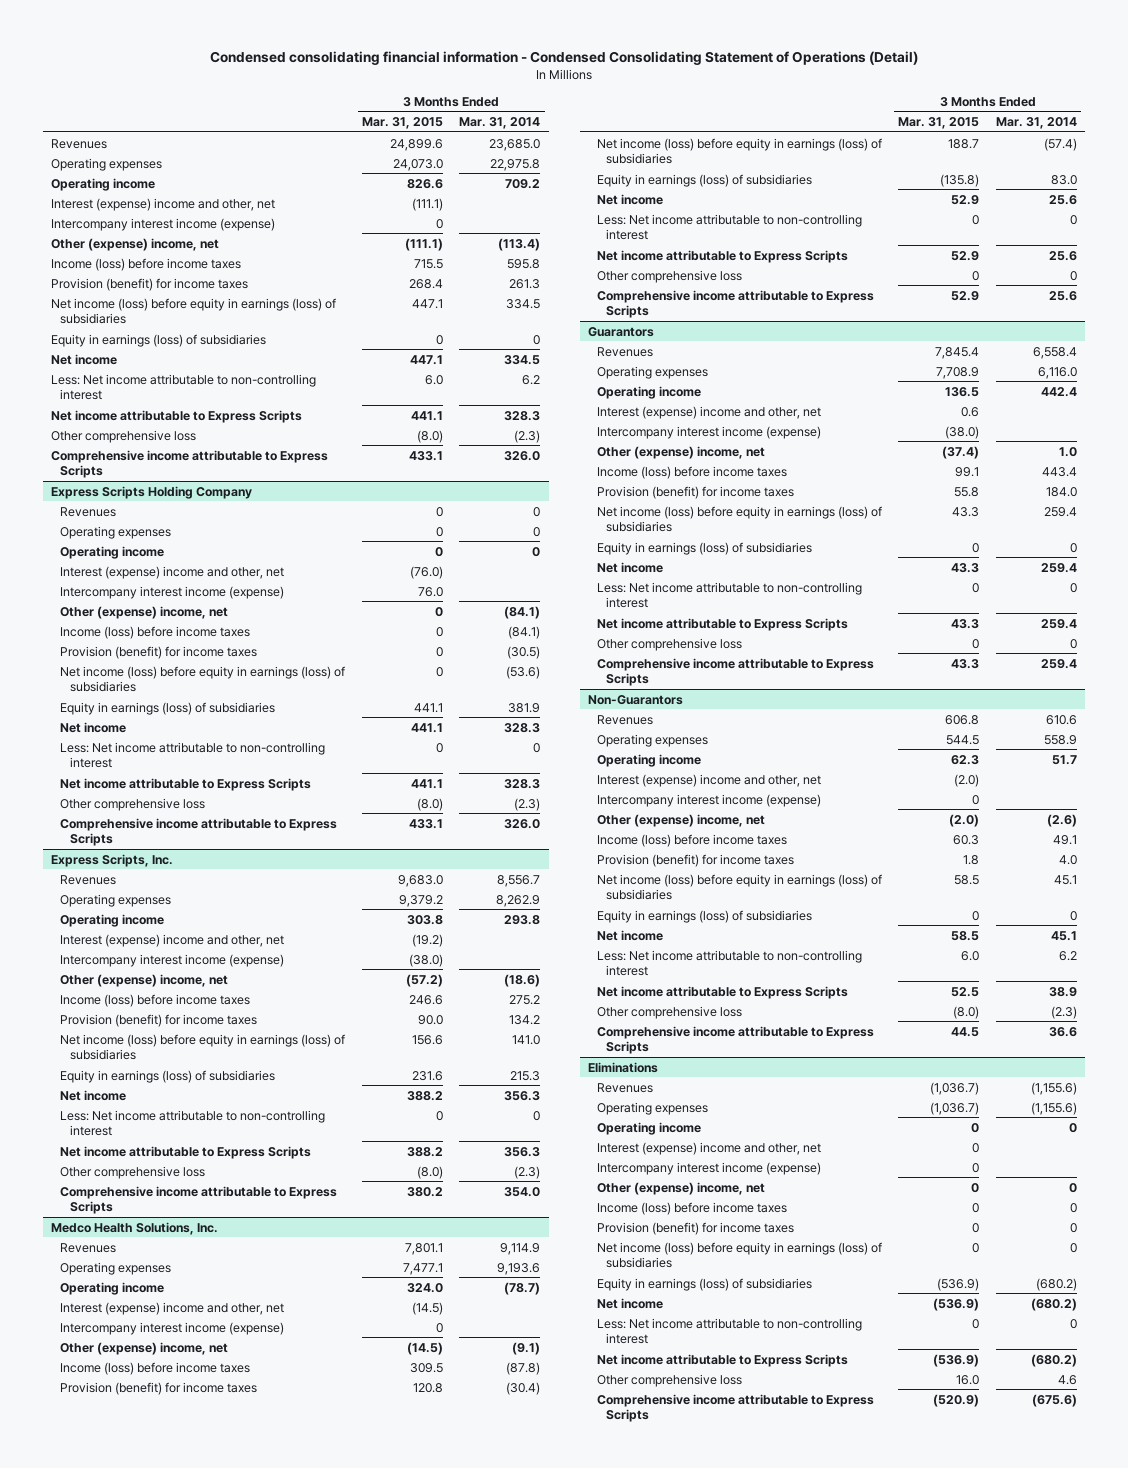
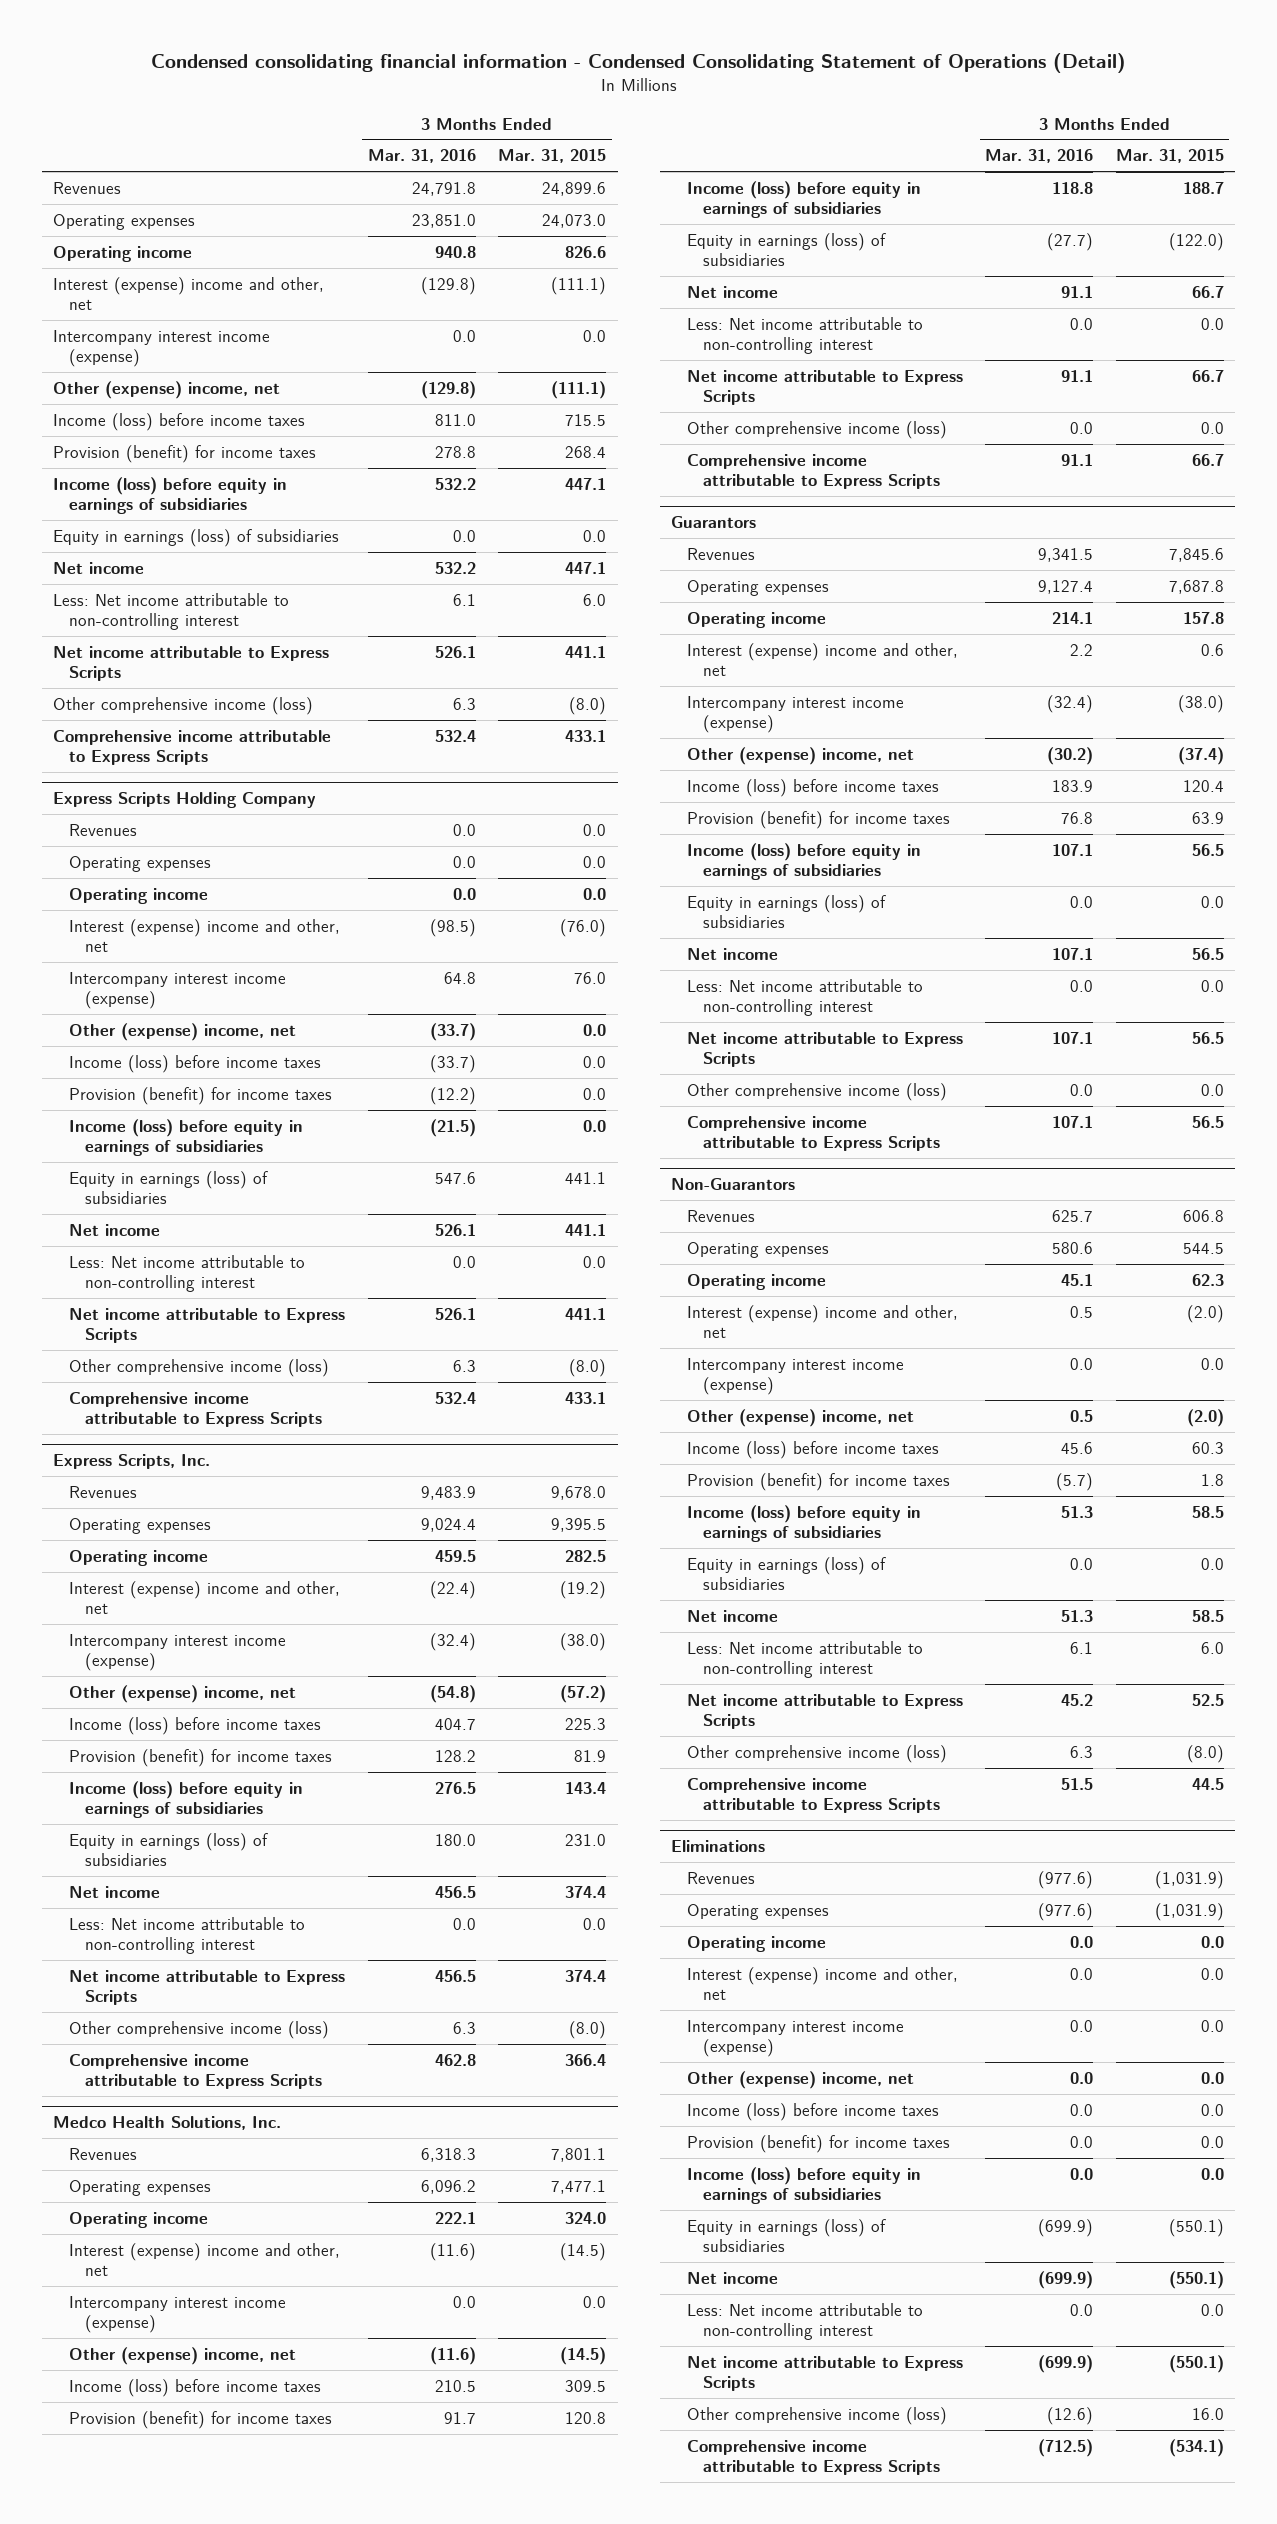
[459,117,541,130] Mar. 31, 2014 -> none
none -> [367,149,476,164] Mar. 31, 2016
[435,218,443,229] 0 -> [583,329,607,342] 0.0
[51,297,337,324] Net income (loss) before equity in earnings (loss) of subsidiaries -> [53,476,288,515] Income (loss) before equity in earnings of subsidiaries
[435,334,443,345] 0 -> [583,529,607,542] 0.0
[51,429,197,443] Other comprehensive loss -> [53,696,314,715] Other comprehensive income (loss)
[435,506,443,517] 0 -> [583,823,607,836] 0.0
[435,526,443,537] 0 -> [583,855,607,868] 0.0
[434,546,443,557] 0 -> [583,887,607,900] 0.0
[434,606,443,617] 0 -> [583,1023,607,1036] 0.0
[435,626,443,637] 0 -> [583,1055,607,1068] 0.0
[435,646,443,657] 0 -> [583,1087,607,1100] 0.0
[60,665,346,692] Net income (loss) before equity in earnings (loss) of subsidiaries -> [69,1118,304,1157] Income (loss) before equity in earnings of subsidiaries
[435,666,443,677] 0 -> [583,1119,607,1132] 0.0
[435,742,443,753] 0 -> [583,1255,607,1268] 0.0
[60,797,206,811] Other comprehensive loss -> [69,1358,330,1377] Other comprehensive income (loss)
[397,874,443,887] 9,683.0 -> [551,1485,607,1500] 9,678.0
[398,894,443,907] 9,379.2 -> [551,1517,607,1532] 9,395.5
[406,914,443,925] 303.8 -> [565,1549,607,1562] 282.5
[408,994,443,1005] 246.6 -> [565,1717,607,1730] 225.3
[417,1014,443,1025] 90.0 -> [574,1749,607,1762] 81.9
[60,1033,346,1060] Net income (loss) before equity in earnings (loss) of subsidiaries -> [69,1780,304,1819] Income (loss) before equity in earnings of subsidiaries
[411,1034,443,1045] 156.6 -> [565,1781,607,1794] 143.4
[411,1070,443,1081] 231.6 -> [565,1833,607,1846] 231.0
[406,1090,443,1101] 388.2 -> [565,1885,607,1898] 374.4
[435,1110,443,1121] 0 -> [583,1917,607,1930] 0.0
[406,1146,443,1157] 388.2 -> [565,1969,607,1982] 374.4
[60,1165,206,1179] Other comprehensive loss -> [69,2020,330,2039] Other comprehensive income (loss)
[406,1186,443,1197] 380.2 -> [565,2053,607,2066] 366.4
[435,1322,443,1333] 0 -> [583,2295,607,2308] 0.0
[596,137,882,164] Net income (loss) before equity in earnings (loss) of subsidiaries -> [686,180,921,219] Income (loss) before equity in earnings of subsidiaries
[940,173,980,187] (135.8) -> [1168,232,1224,251] (122.0)
[951,194,980,205] 52.9 -> [1191,285,1224,298] 66.7
[972,214,980,225] 0 -> [1200,317,1224,330] 0.0
[951,250,980,261] 52.9 -> [1191,369,1224,382] 66.7
[596,269,742,283] Other comprehensive loss -> [686,420,947,439] Other comprehensive income (loss)
[972,270,980,281] 0 -> [1200,421,1224,434] 0.0
[951,290,980,301] 52.9 -> [1191,453,1224,466] 66.7
[935,346,980,359] 7,845.4 -> [1168,547,1224,562] 7,845.6
[936,366,980,379] 7,708.9 -> [1168,579,1224,594] 7,687.8
[945,386,980,397] 136.5 -> [1182,611,1224,624] 157.8
[955,466,980,477] 99.1 -> [1182,779,1224,792] 120.4
[954,486,980,497] 55.8 -> [1191,811,1224,824] 63.9
[596,505,882,532] Net income (loss) before equity in earnings (loss) of subsidiaries -> [686,842,921,881] Income (loss) before equity in earnings of subsidiaries
[952,506,980,517] 43.3 -> [1191,843,1224,856] 56.5
[972,542,980,553] 0 -> [1200,895,1224,908] 0.0
[951,562,980,573] 43.3 -> [1191,947,1224,960] 56.5
[972,582,980,593] 0 -> [1200,979,1224,992] 0.0
[951,618,980,629] 43.3 -> [1191,1031,1224,1044] 56.5
[596,637,742,651] Other comprehensive loss -> [686,1082,947,1101] Other comprehensive income (loss)
[972,638,980,649] 0 -> [1200,1083,1224,1096] 0.0
[951,658,980,669] 43.3 -> [1191,1115,1224,1128] 56.5
[972,794,980,805] 0 -> [1200,1357,1224,1370] 0.0
[596,873,882,900] Net income (loss) before equity in earnings (loss) of subsidiaries -> [686,1504,921,1543] Income (loss) before equity in earnings of subsidiaries
[972,910,980,921] 0 -> [1200,1557,1224,1570] 0.0
[596,1005,742,1019] Other comprehensive loss -> [686,1744,947,1763] Other comprehensive income (loss)
[930,1081,980,1095] (1,036.7) -> [1154,1870,1224,1889] (1,031.9)
[930,1101,980,1115] (1,036.7) -> [1154,1902,1224,1921] (1,031.9)
[971,1122,980,1133] 0 -> [1200,1935,1224,1948] 0.0
[972,1142,980,1153] 0 -> [1200,1967,1224,1980] 0.0
[972,1162,980,1173] 0 -> [1200,2019,1224,2032] 0.0
[971,1182,980,1193] 0 -> [1200,2071,1224,2084] 0.0
[972,1202,980,1213] 0 -> [1200,2103,1224,2116] 0.0
[972,1222,980,1233] 0 -> [1200,2135,1224,2148] 0.0
[596,1241,882,1268] Net income (loss) before equity in earnings (loss) of subsidiaries -> [686,2166,921,2205] Income (loss) before equity in earnings of subsidiaries
[972,1242,980,1253] 0 -> [1200,2167,1224,2180] 0.0
[937,1277,980,1291] (536.9) -> [1168,2218,1224,2237] (550.1)
[933,1297,980,1311] (536.9) -> [1168,2270,1224,2289] (550.1)
[972,1318,980,1329] 0 -> [1200,2303,1224,2316] 0.0
[933,1353,980,1367] (536.9) -> [1168,2354,1224,2373] (550.1)
[596,1373,742,1387] Other comprehensive loss -> [686,2406,947,2425] Other comprehensive income (loss)
[933,1393,980,1407] (520.9) -> [1168,2438,1224,2457] (534.1)

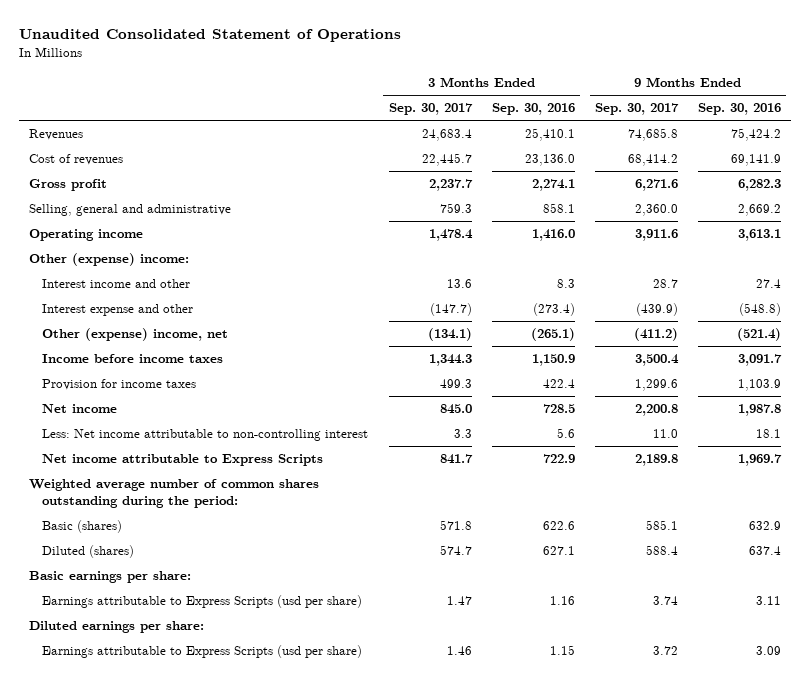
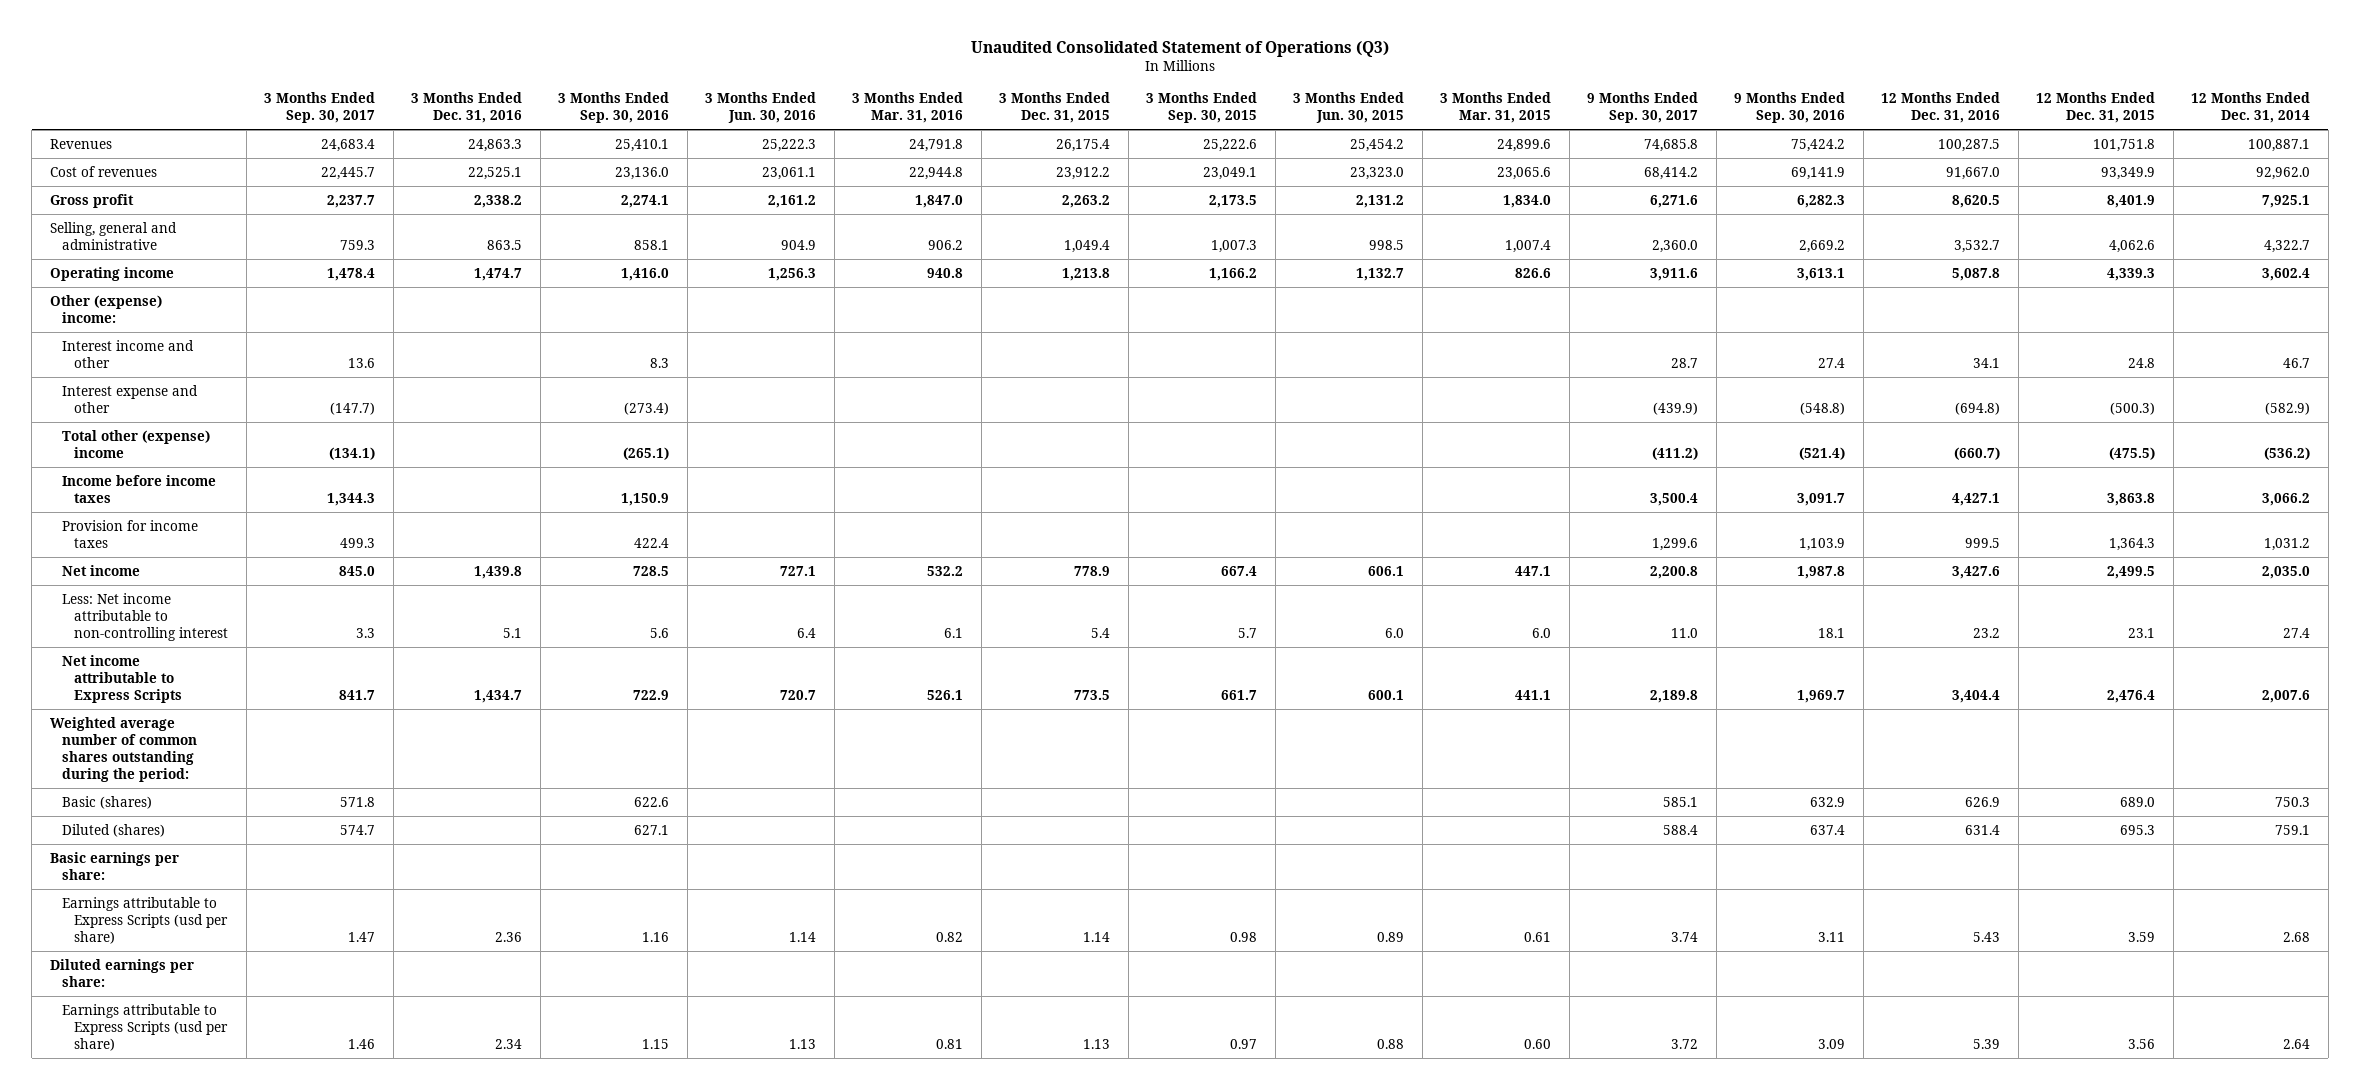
[18,28,401,42] Unaudited Consolidated Statement of Operations -> [970,40,1389,57] Unaudited Consolidated Statement of Operations (Q3)
none -> [411,92,523,124] 3 Months Ended Dec. 31, 2016
none -> [705,92,817,124] 3 Months Ended Jun. 30, 2016
none -> [852,92,964,124] 3 Months Ended Mar. 31, 2016
none -> [999,92,1111,124] 3 Months Ended Dec. 31, 2015
none -> [1146,92,1258,124] 3 Months Ended Sep. 30, 2015
none -> [1293,92,1405,124] 3 Months Ended Jun. 30, 2015
none -> [1440,92,1552,124] 3 Months Ended Mar. 31, 2015
none -> [1881,92,2001,124] 12 Months Ended Dec. 31, 2016
none -> [2036,92,2156,124] 12 Months Ended Dec. 31, 2015
none -> [2191,92,2311,124] 12 Months Ended Dec. 31, 2014
[42,328,229,342] Other (expense) income, net -> [62,429,211,458] Total other (expense) income

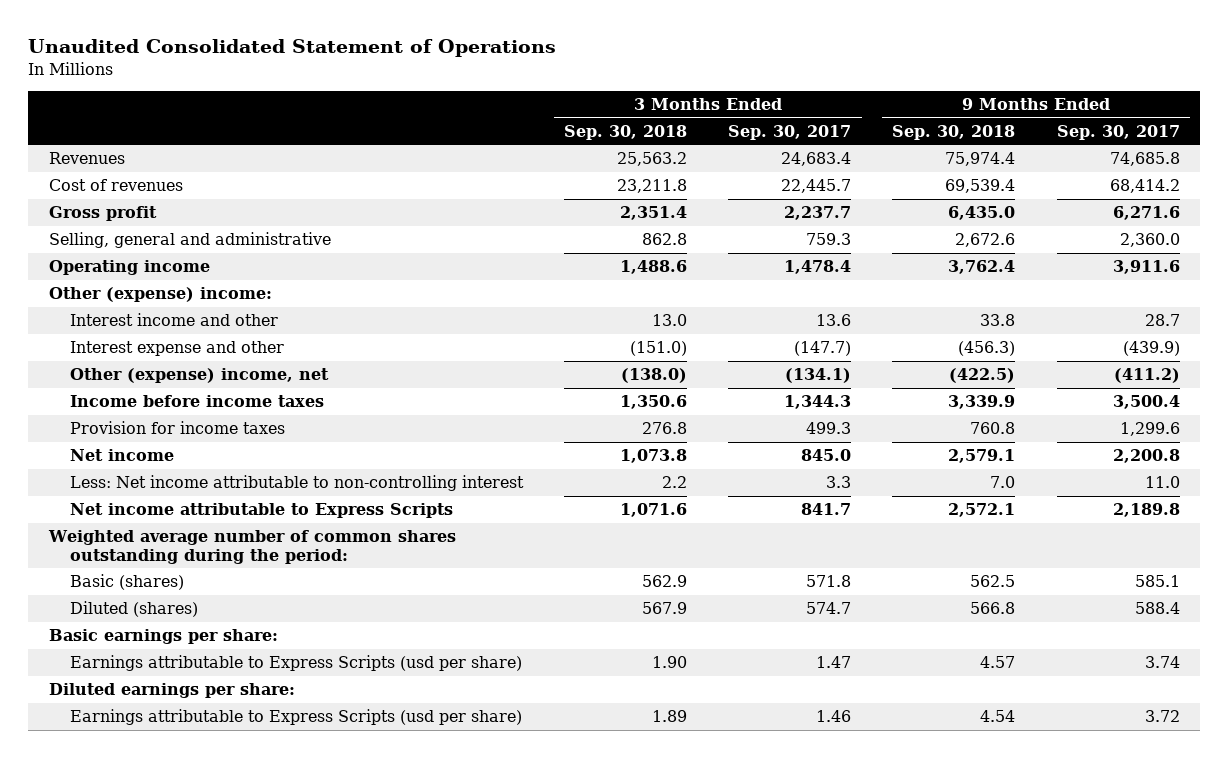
[970,40,1389,57] Unaudited Consolidated Statement of Operations (Q3) -> [28,39,557,58] Unaudited Consolidated Statement of Operations
[411,92,523,124] 3 Months Ended Dec. 31, 2016 -> none
[558,92,670,124] 3 Months Ended Sep. 30, 2016 -> none
[705,92,817,124] 3 Months Ended Jun. 30, 2016 -> none
[852,92,964,124] 3 Months Ended Mar. 31, 2016 -> none
[999,92,1111,124] 3 Months Ended Dec. 31, 2015 -> none
[1146,92,1258,124] 3 Months Ended Sep. 30, 2015 -> none
[1293,92,1405,124] 3 Months Ended Jun. 30, 2015 -> none
[1440,92,1552,124] 3 Months Ended Mar. 31, 2015 -> none
[1734,92,1846,124] 9 Months Ended Sep. 30, 2016 -> none
[1881,92,2001,124] 12 Months Ended Dec. 31, 2016 -> none
[2036,92,2156,124] 12 Months Ended Dec. 31, 2015 -> none
[2191,92,2311,124] 12 Months Ended Dec. 31, 2014 -> none
none -> [564,124,688,140] Sep. 30, 2018
none -> [892,124,1016,140] Sep. 30, 2018
[62,429,211,458] Total other (expense) income -> [70,368,330,384] Other (expense) income, net

